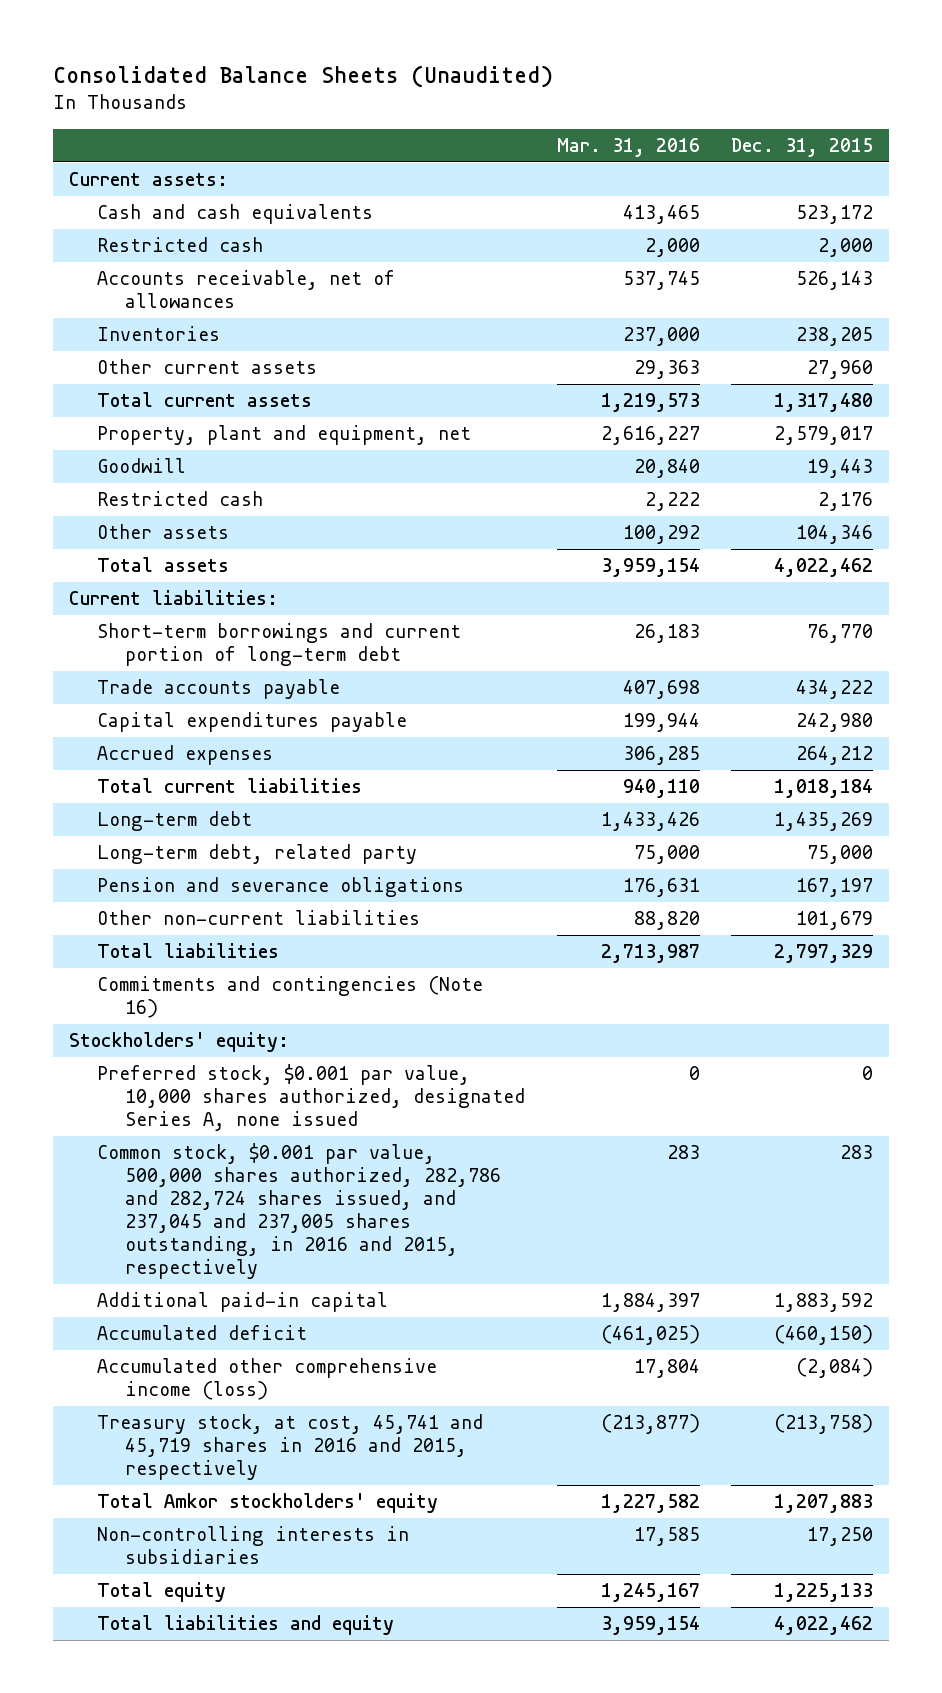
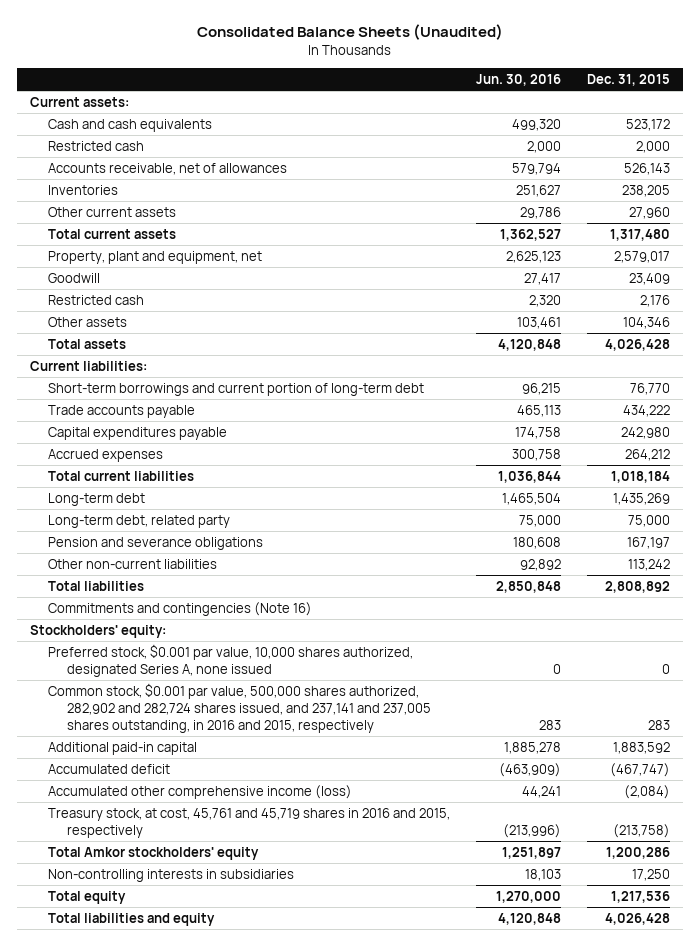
[556,137,700,157] Mar. 31, 2016 -> none
none -> [475,74,561,87] Jun. 30, 2016
[807,459,874,479] 19,443 -> [628,272,670,285] 23,409
[774,558,874,578] 4,022,462 -> [604,338,670,351] 4,026,428
[796,911,874,931] 101,679 -> [627,558,670,571] 113,242
[774,944,874,964] 2,797,329 -> [604,580,670,593] 2,808,892
[97,1143,502,1279] Common stock, $0.001 par value, 500,000 shares authorized, 282,786 and 282,724 shares issued, and 237,045 and 237,005 shares outstanding, in 2016 and 2015, respectively -> [48,682,431,733] Common stock, $0.001 par value, 500,000 shares authorized, 282,902 and 282,724 shares issued, and 237,141 and 237,005 shares outstanding, in 2016 and 2015, respectively
[774,1325,874,1346] (460,150) -> [609,762,670,777] (467,747)
[97,1414,484,1481] Treasury stock, at cost, 45,741 and 45,719 shares in 2016 and 2015, respectively -> [48,807,451,838] Treasury stock, at cost, 45,761 and 45,719 shares in 2016 and 2015, respectively
[774,1494,874,1514] 1,207,883 -> [605,846,670,859] 1,200,286
[774,1583,874,1603] 1,225,133 -> [610,890,670,903] 1,217,536
[774,1616,874,1636] 4,022,462 -> [604,912,670,925] 4,026,428

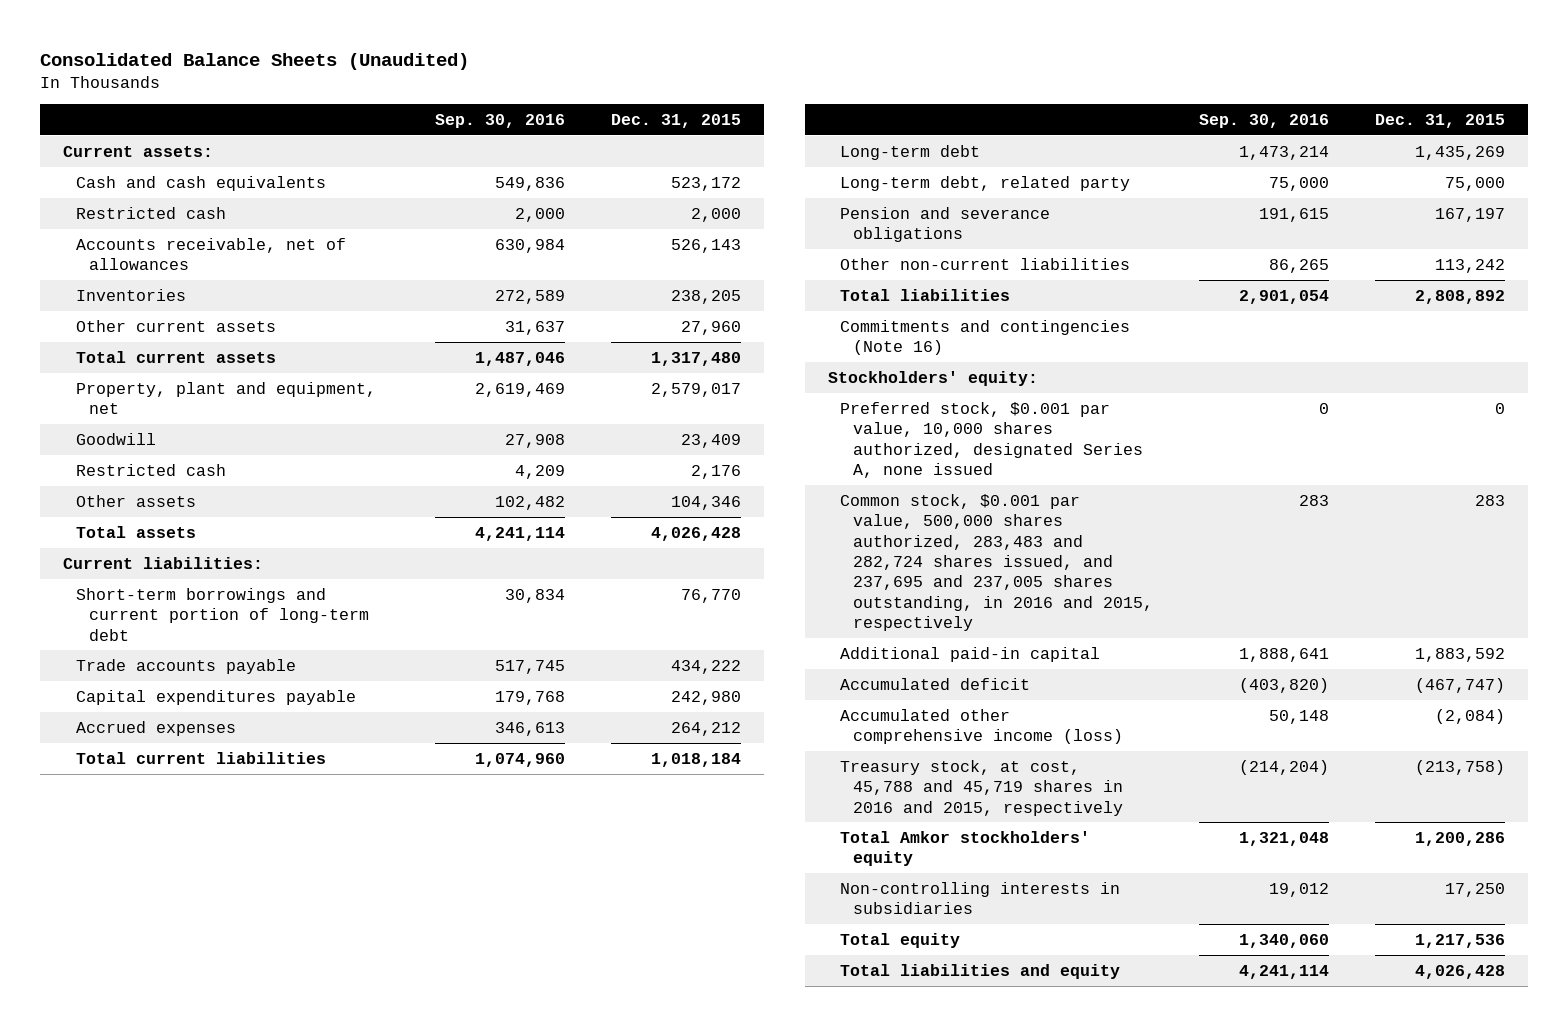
[475,74,561,87] Jun. 30, 2016 -> none
none -> [434,114,565,129] Sep. 30, 2016
[48,682,431,733] Common stock, $0.001 par value, 500,000 shares authorized, 282,902 and 282,724 shares issued, and 237,141 and 237,005 shares outstanding, in 2016 and 2015, respectively -> [840,493,1154,632] Common stock, $0.001 par value, 500,000 shares authorized, 283,483 and 282,724 shares issued, and 237,695 and 237,005 shares outstanding, in 2016 and 2015, respectively
[48,807,451,838] Treasury stock, at cost, 45,761 and 45,719 shares in 2016 and 2015, respectively -> [840,759,1124,816] Treasury stock, at cost, 45,788 and 45,719 shares in 2016 and 2015, respectively

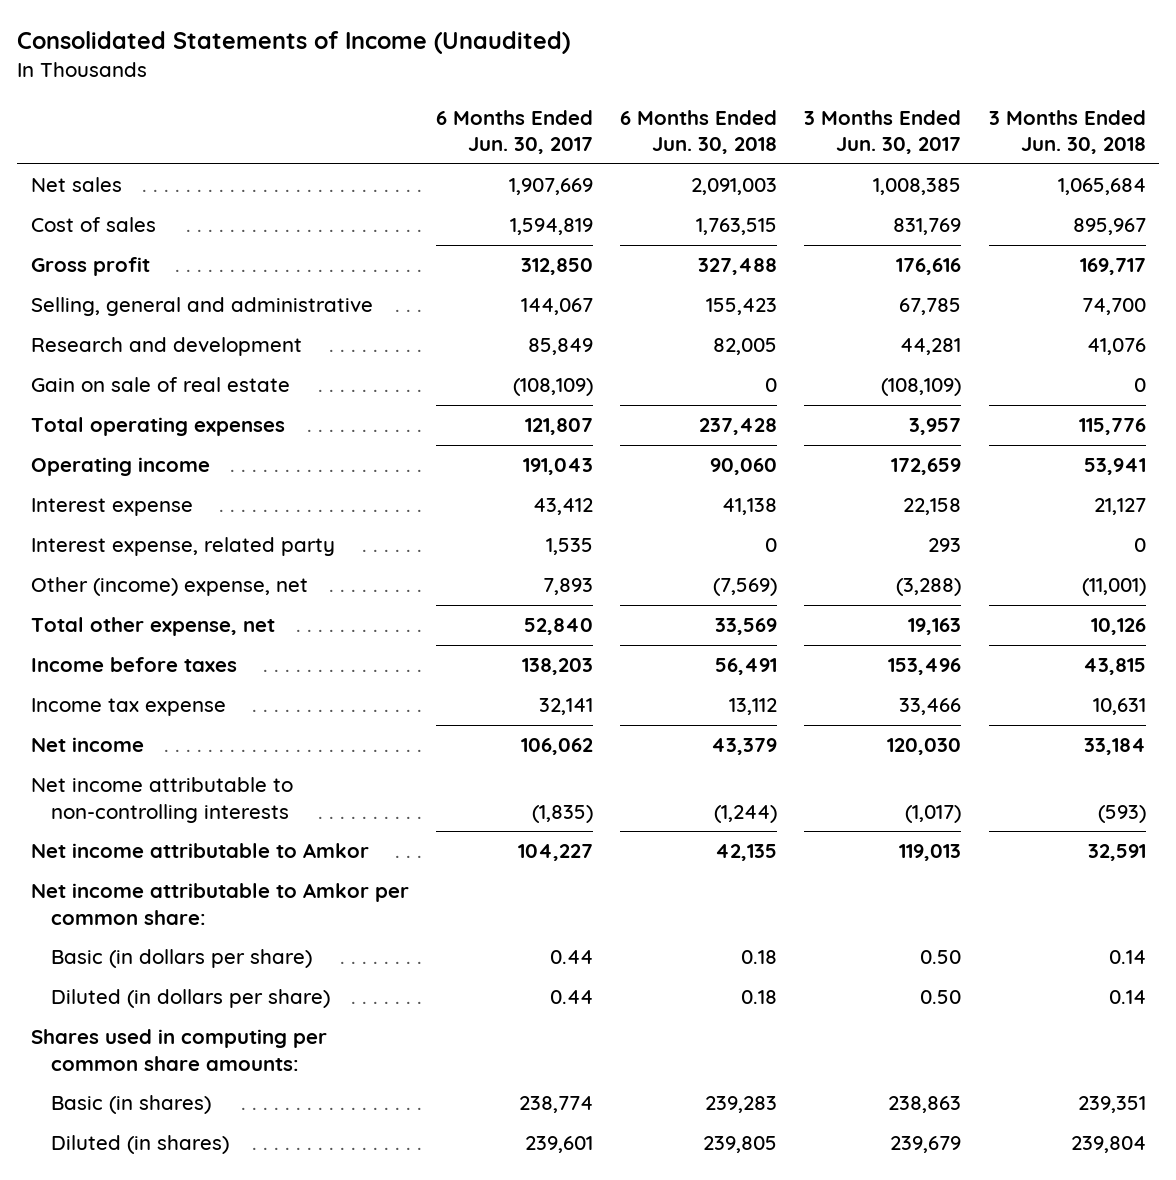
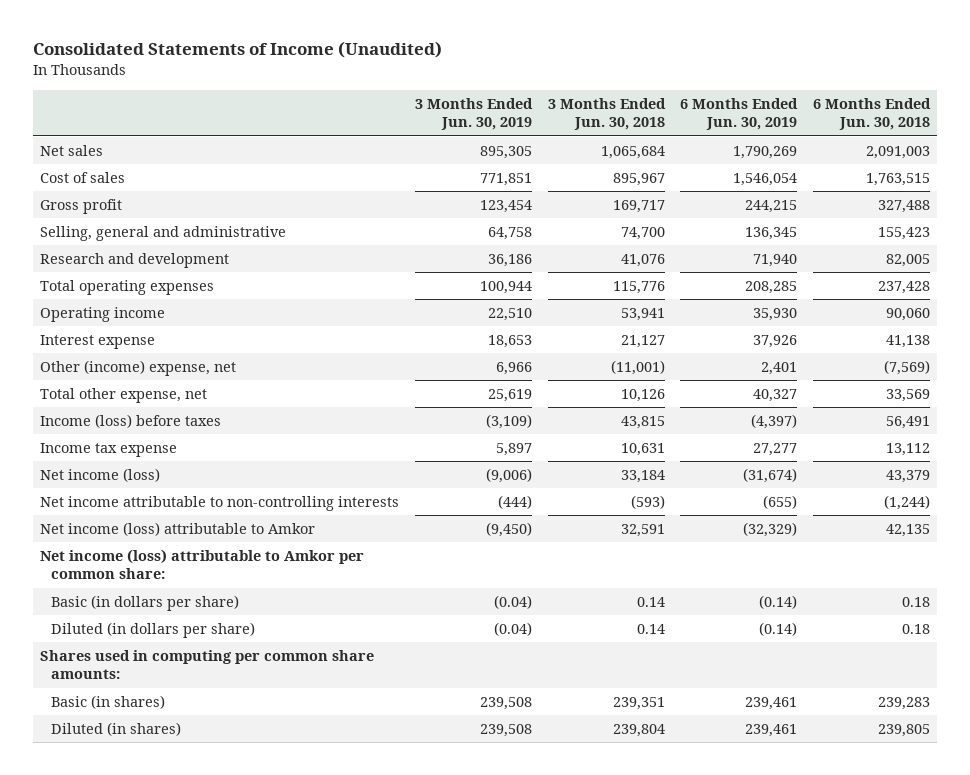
[435,109,593,154] 6 Months Ended Jun. 30, 2017 -> none
[804,109,962,154] 3 Months Ended Jun. 30, 2017 -> none
none -> [415,97,534,131] 3 Months Ended Jun. 30, 2019
none -> [680,97,799,131] 6 Months Ended Jun. 30, 2019
[30,377,290,393] Gain on sale of real estate -> none
[30,537,335,557] Interest expense, related party -> none
[30,657,237,673] Income before taxes -> [40,413,222,428] Income (loss) before taxes
[30,737,144,753] Net income -> [40,467,161,482] Net income (loss)
[30,843,369,859] Net income attributable to Amkor -> [40,521,316,536] Net income (loss) attributable to Amkor
[30,883,409,925] Net income attributable to Amkor per common share: -> [40,548,365,580] Net income (loss) attributable to Amkor per common share:

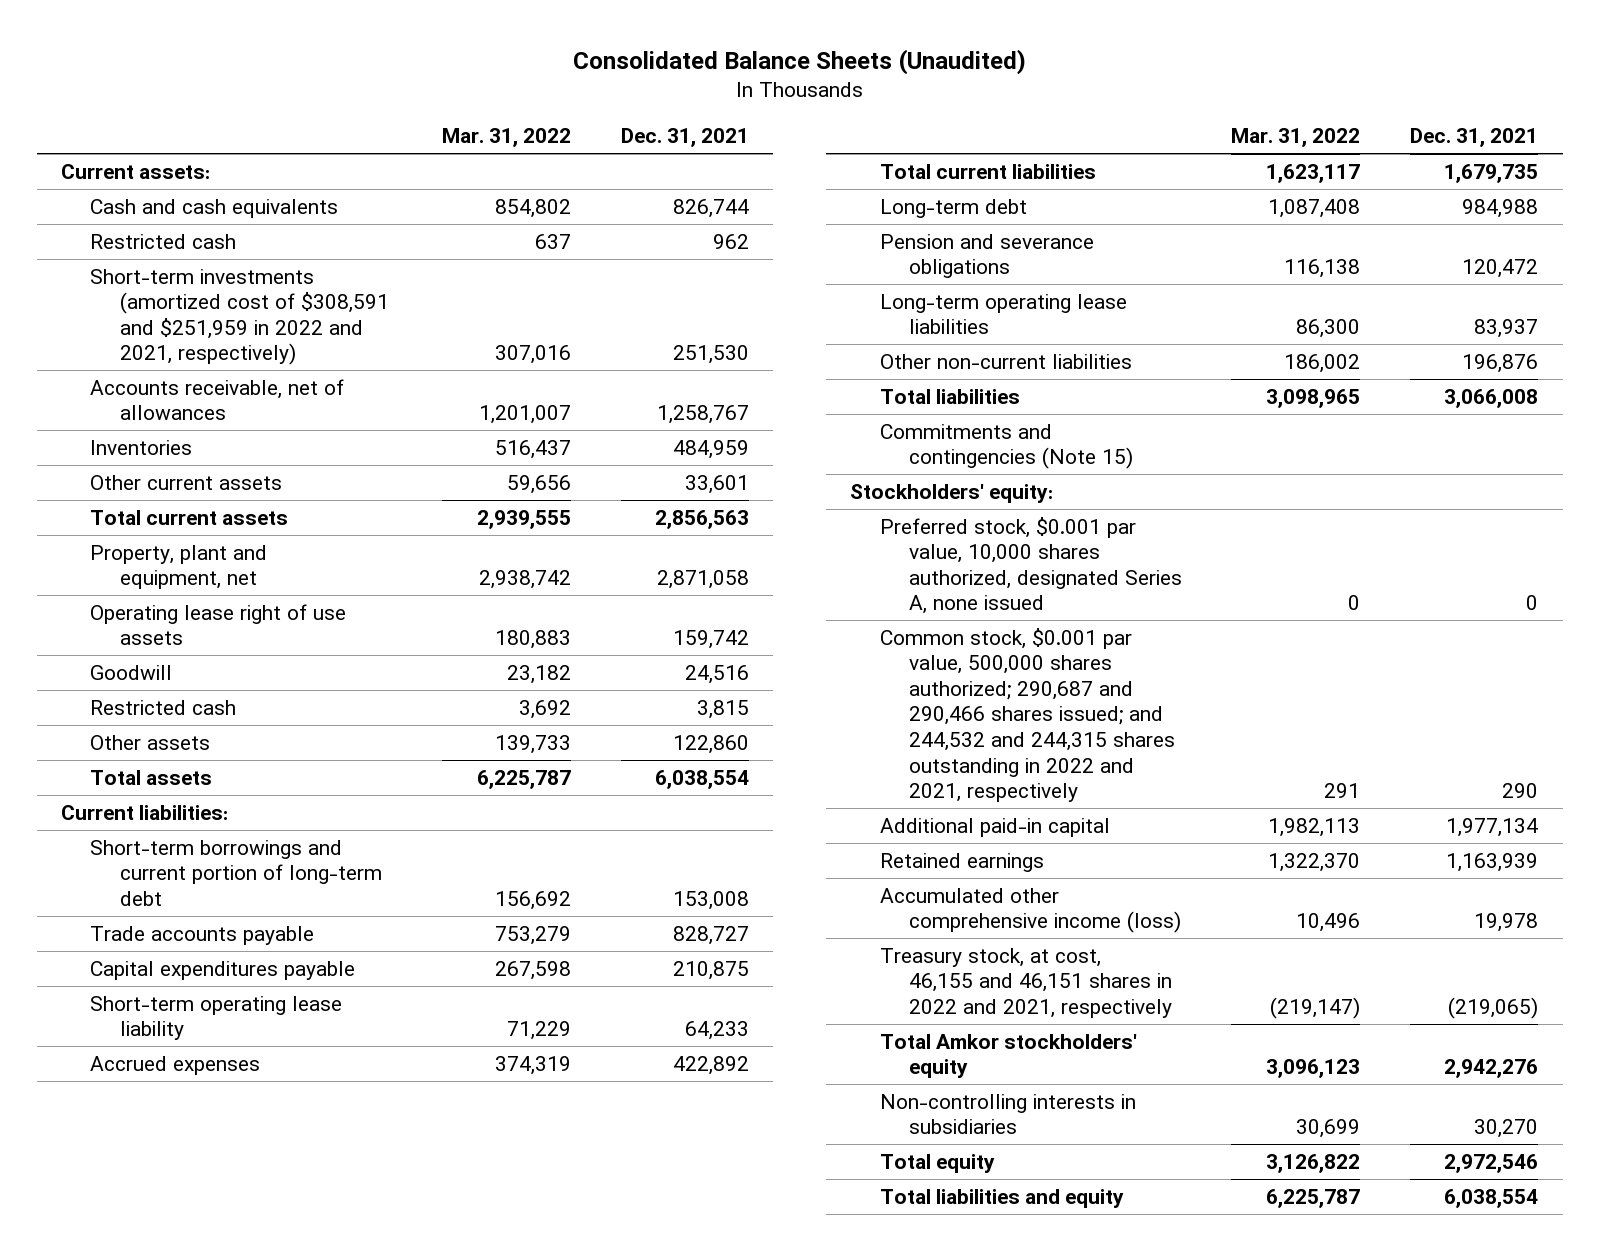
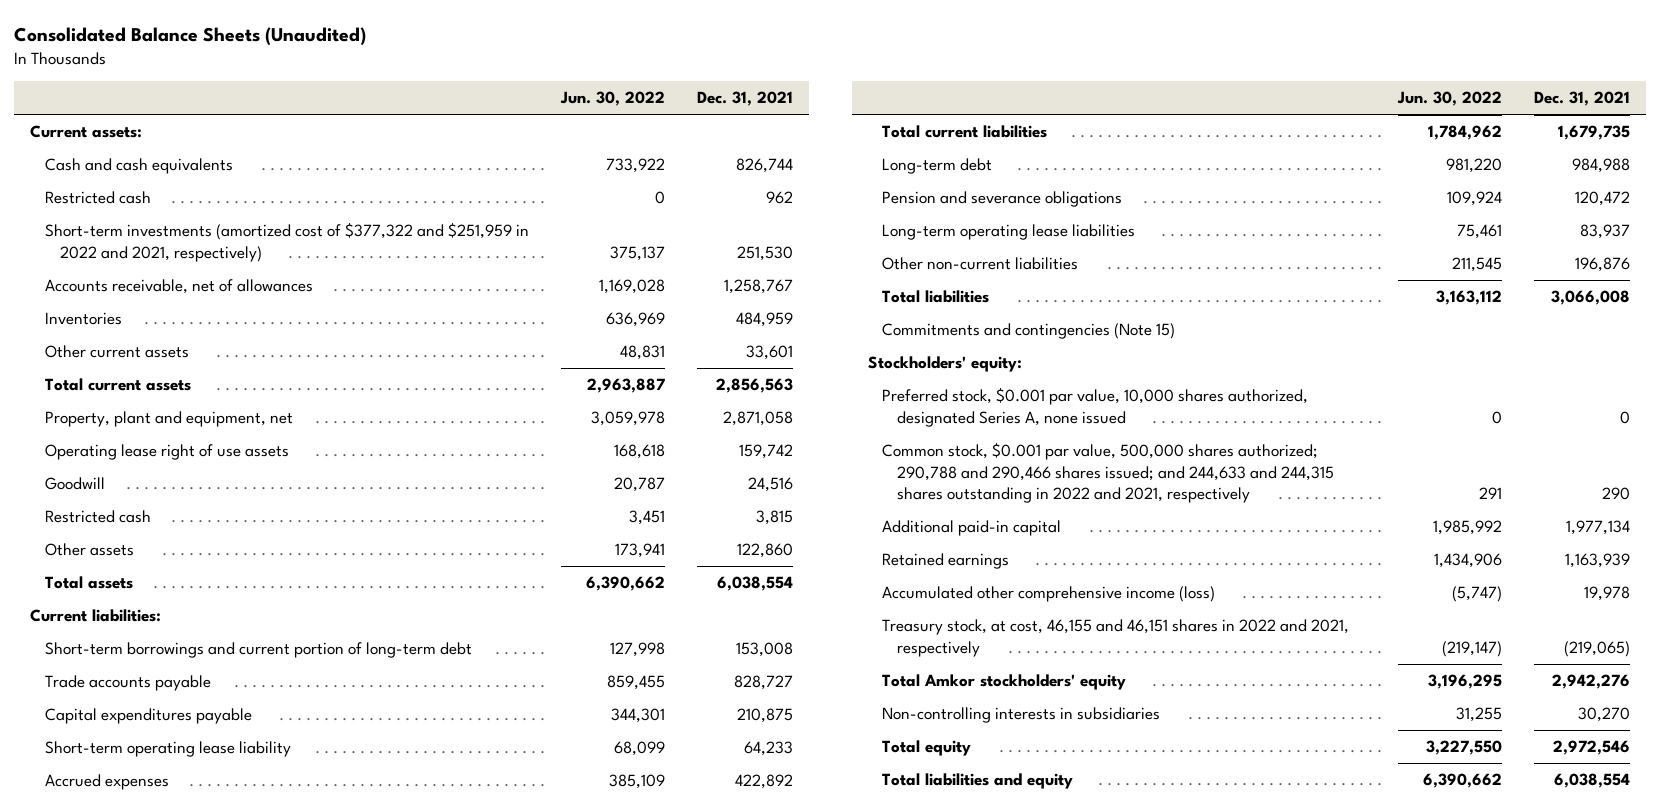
[442,128,572,148] Mar. 31, 2022 -> none
none -> [560,91,666,107] Jun. 30, 2022
[90,268,389,366] Short-term investments (amortized cost of $308,591 and $251,959 in 2022 and 2021, respectively) -> [45,222,530,262] Short-term investments (amortized cost of $377,322 and $251,959 in 2022 and 2021, respectively)
[879,627,1175,803] Common stock, $0.001 par value, 500,000 shares authorized; 290,687 and 290,466 shares issued; and 244,532 and 244,315 shares outstanding in 2022 and 2021, respectively -> [882,442,1334,504] Common stock, $0.001 par value, 500,000 shares authorized; 290,788 and 290,466 shares issued; and 244,633 and 244,315 shares outstanding in 2022 and 2021, respectively

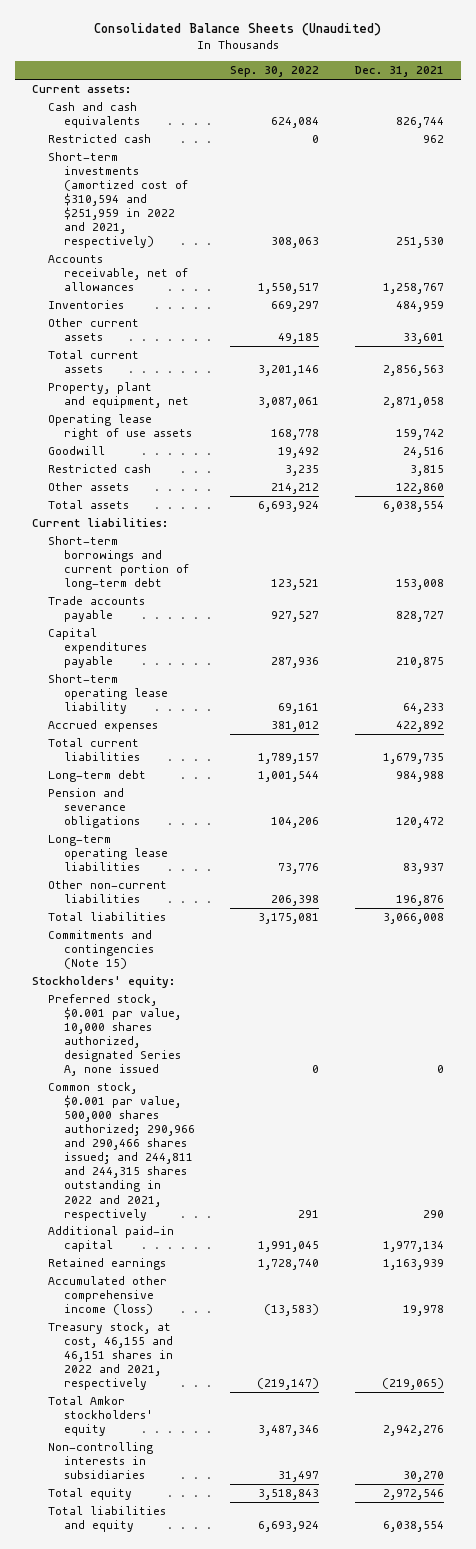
[560,91,666,107] Jun. 30, 2022 -> none
none -> [230,66,320,78] Sep. 30, 2022
[45,222,530,262] Short-term investments (amortized cost of $377,322 and $251,959 in 2022 and 2021, respectively) -> [48,151,188,249] Short-term investments (amortized cost of $310,594 and $251,959 in 2022 and 2021, respectively)
[882,442,1334,504] Common stock, $0.001 par value, 500,000 shares authorized; 290,788 and 290,466 shares issued; and 244,633 and 244,315 shares outstanding in 2022 and 2021, respectively -> [48,1081,195,1221] Common stock, $0.001 par value, 500,000 shares authorized; 290,966 and 290,466 shares issued; and 244,811 and 244,315 shares outstanding in 2022 and 2021, respectively

